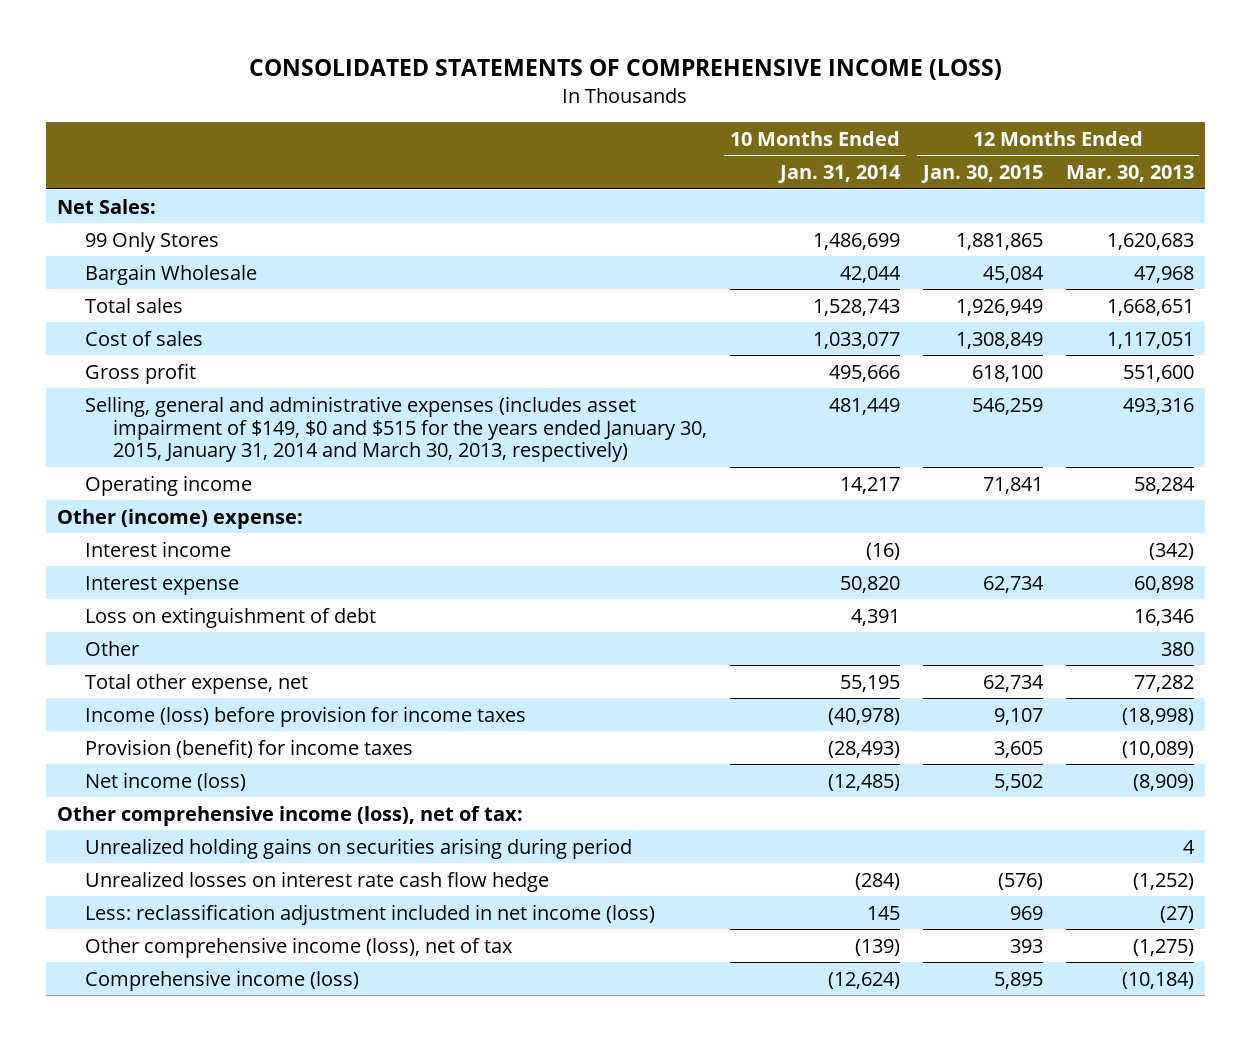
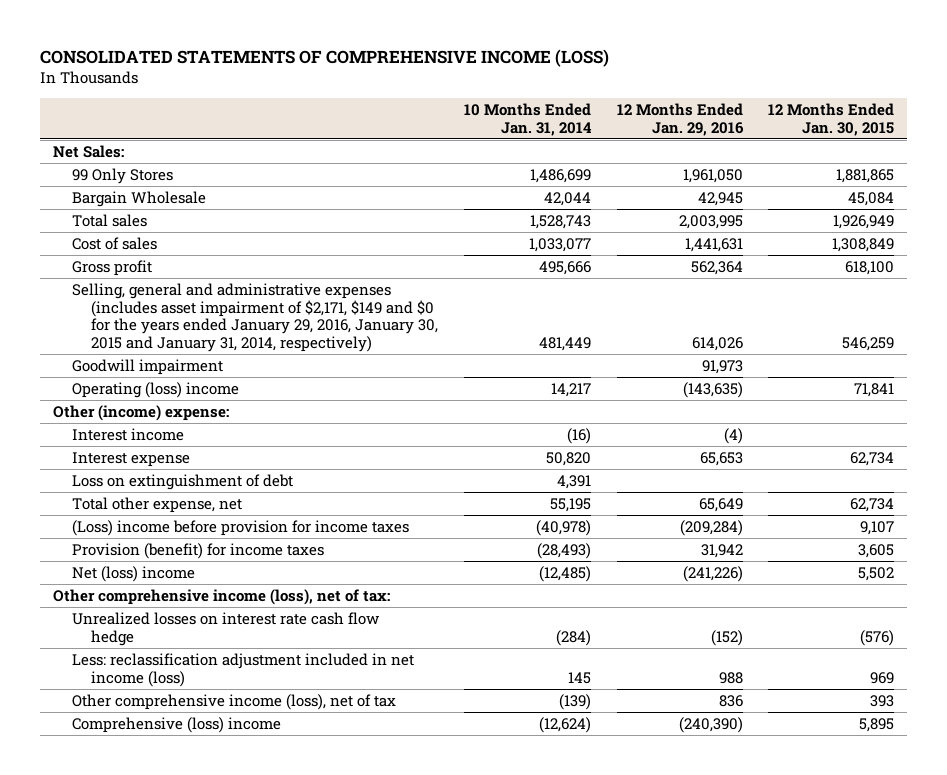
[1065,165,1194,183] Mar. 30, 2013 -> none
none -> [616,102,744,136] 12 Months Ended Jan. 29, 2016
[85,395,707,463] Selling, general and administrative expenses (includes asset impairment of $149, $0 and $515 for the years ended January 30, 2015, January 31, 2014 and March 30, 2013, respectively) -> [72,283,439,352] Selling, general and administrative expenses (includes asset impairment of $2,171, $149 and $0 for the years ended January 29, 2016, January 30, 2015 and January 31, 2014, respectively)
none -> [72,359,224,376] Goodwill impairment
[85,474,253,496] Operating income -> [72,382,240,399] Operating (loss) income
[85,640,140,656] Other -> none
[85,705,527,727] Income (loss) before provision for income taxes -> [72,520,410,537] (Loss) income before provision for income taxes
[85,771,247,791] Net income (loss) -> [72,566,196,583] Net (loss) income
[85,837,633,859] Unrealized holding gains on securities arising during period -> none
[85,969,360,991] Comprehensive income (loss) -> [72,717,282,734] Comprehensive (loss) income

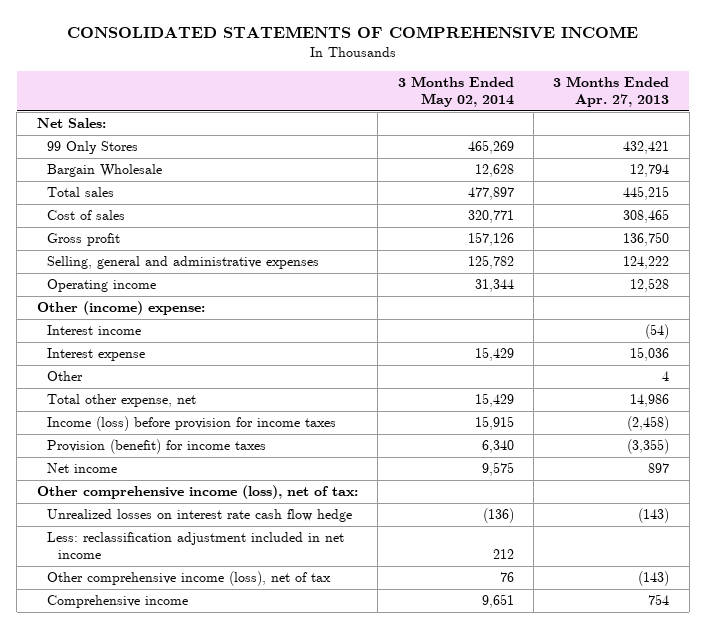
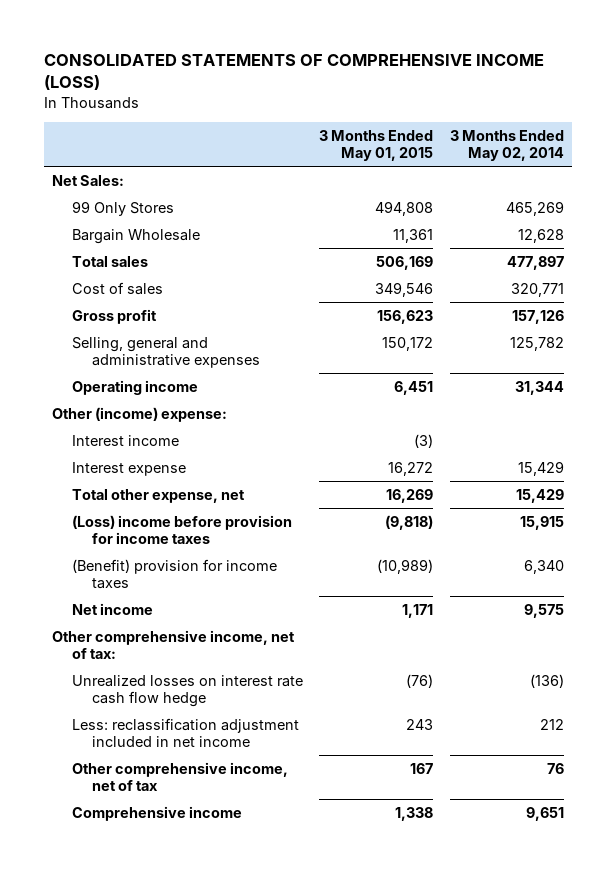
[67,26,639,40] CONSOLIDATED STATEMENTS OF COMPREHENSIVE INCOME -> [44,54,545,91] CONSOLIDATED STATEMENTS OF COMPREHENSIVE INCOME (LOSS)
[553,76,670,107] 3 Months Ended Apr. 27, 2013 -> none
none -> [319,129,434,161] 3 Months Ended May 01, 2015
[47,371,84,382] Other -> none
[47,416,337,432] Income (loss) before provision for income taxes -> [71,514,292,544] (Loss) income before provision for income taxes
[47,439,267,455] Provision (benefit) for income taxes -> [71,558,277,589] (Benefit) provision for income taxes
[36,485,358,500] Other comprehensive income (loss), net of tax: -> [52,629,296,659] Other comprehensive income, net of tax:
[47,571,332,587] Other comprehensive income (loss), net of tax -> [71,761,288,791] Other comprehensive income, net of tax

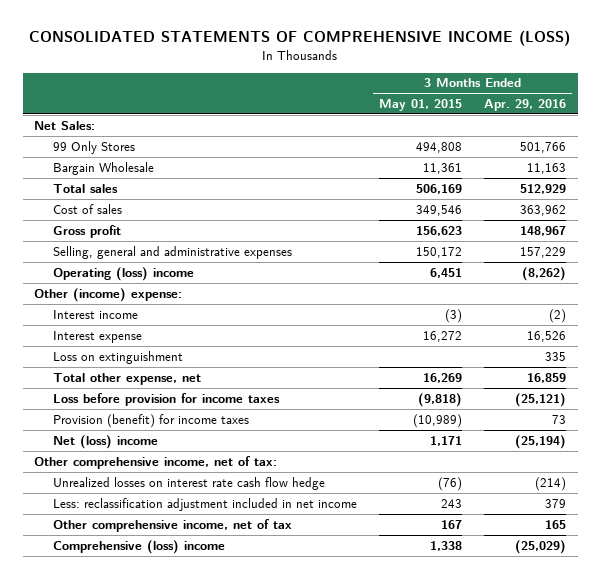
[450,129,565,161] 3 Months Ended May 02, 2014 -> none
none -> [484,99,567,112] Apr. 29, 2016
[71,379,198,395] Operating income -> [52,266,194,281] Operating (loss) income
none -> [52,350,183,364] Loss on extinguishment
[71,514,292,544] (Loss) income before provision for income taxes -> [52,392,280,406] Loss before provision for income taxes
[71,558,277,589] (Benefit) provision for income taxes -> [52,413,249,428] Provision (benefit) for income taxes
[71,602,153,615] Net income -> [52,434,158,449] Net (loss) income
[71,805,242,821] Comprehensive income -> [52,539,225,554] Comprehensive (loss) income

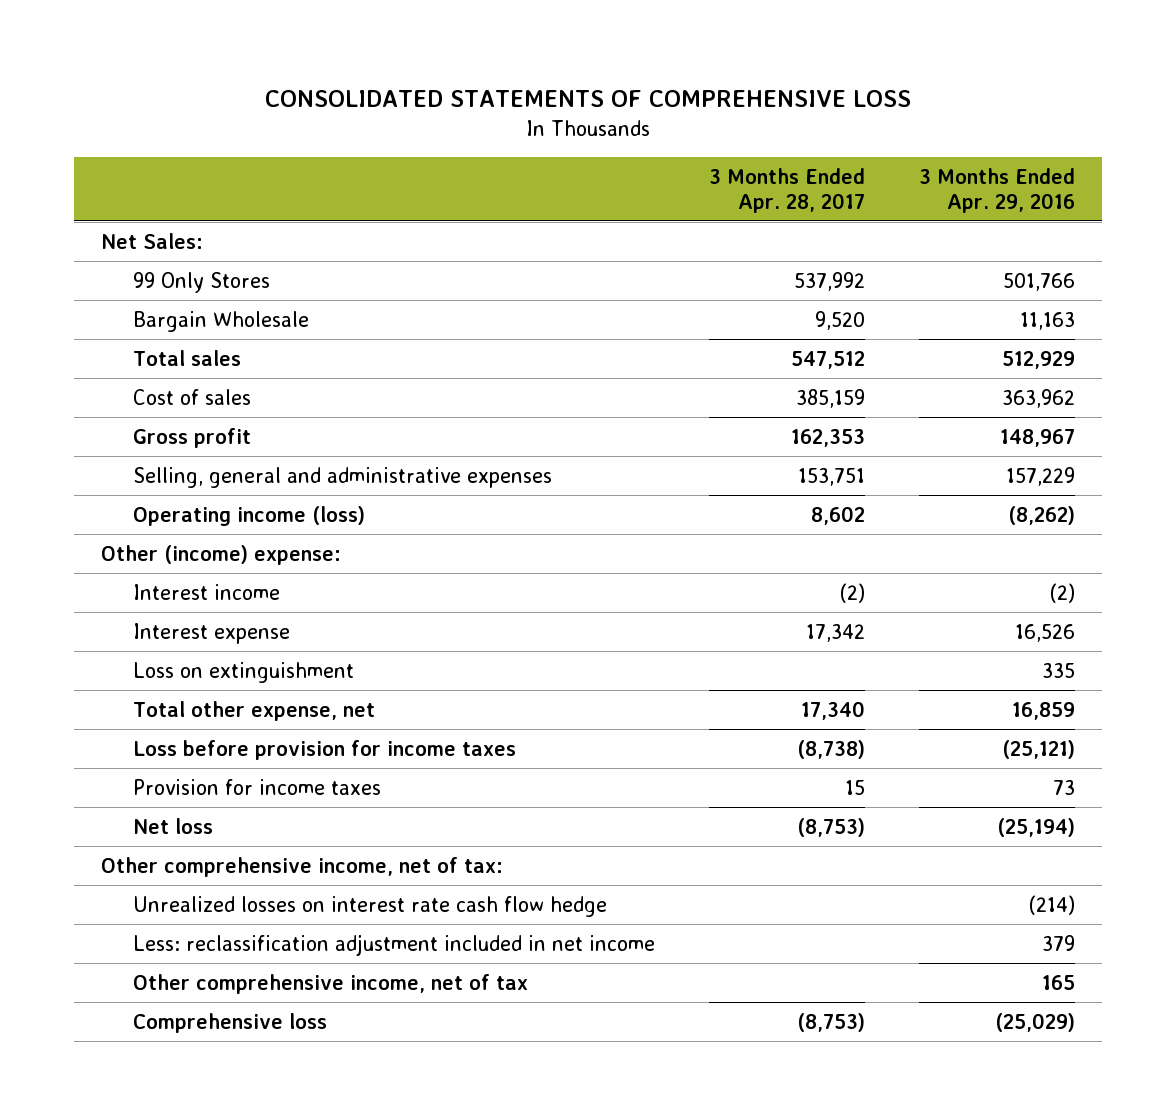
[29,30,571,47] CONSOLIDATED STATEMENTS OF COMPREHENSIVE INCOME (LOSS) -> [265,90,912,108] CONSOLIDATED STATEMENTS OF COMPREHENSIVE LOSS
[379,99,463,112] May 01, 2015 -> none
none -> [709,167,866,213] 3 Months Ended Apr. 28, 2017
[52,266,194,281] Operating (loss) income -> [133,505,366,526] Operating income (loss)
[52,413,249,428] Provision (benefit) for income taxes -> [133,778,382,795] Provision for income taxes
[52,434,158,449] Net (loss) income -> [133,817,214,834] Net loss
[52,539,225,554] Comprehensive (loss) income -> [133,1012,328,1033] Comprehensive loss

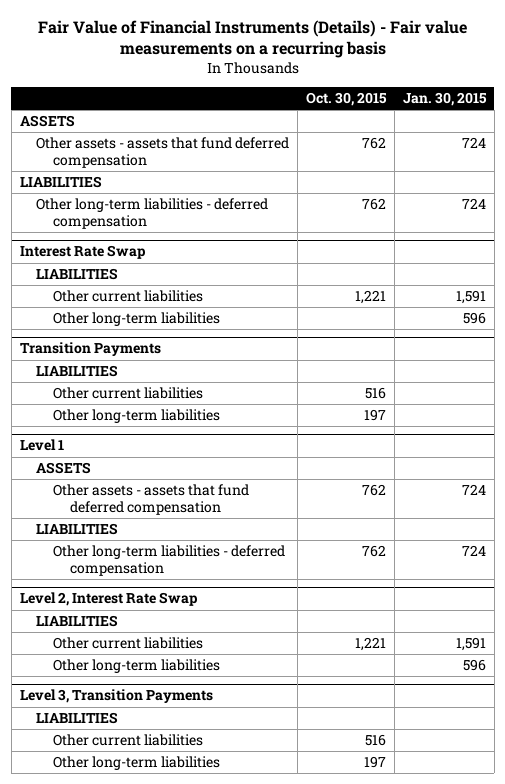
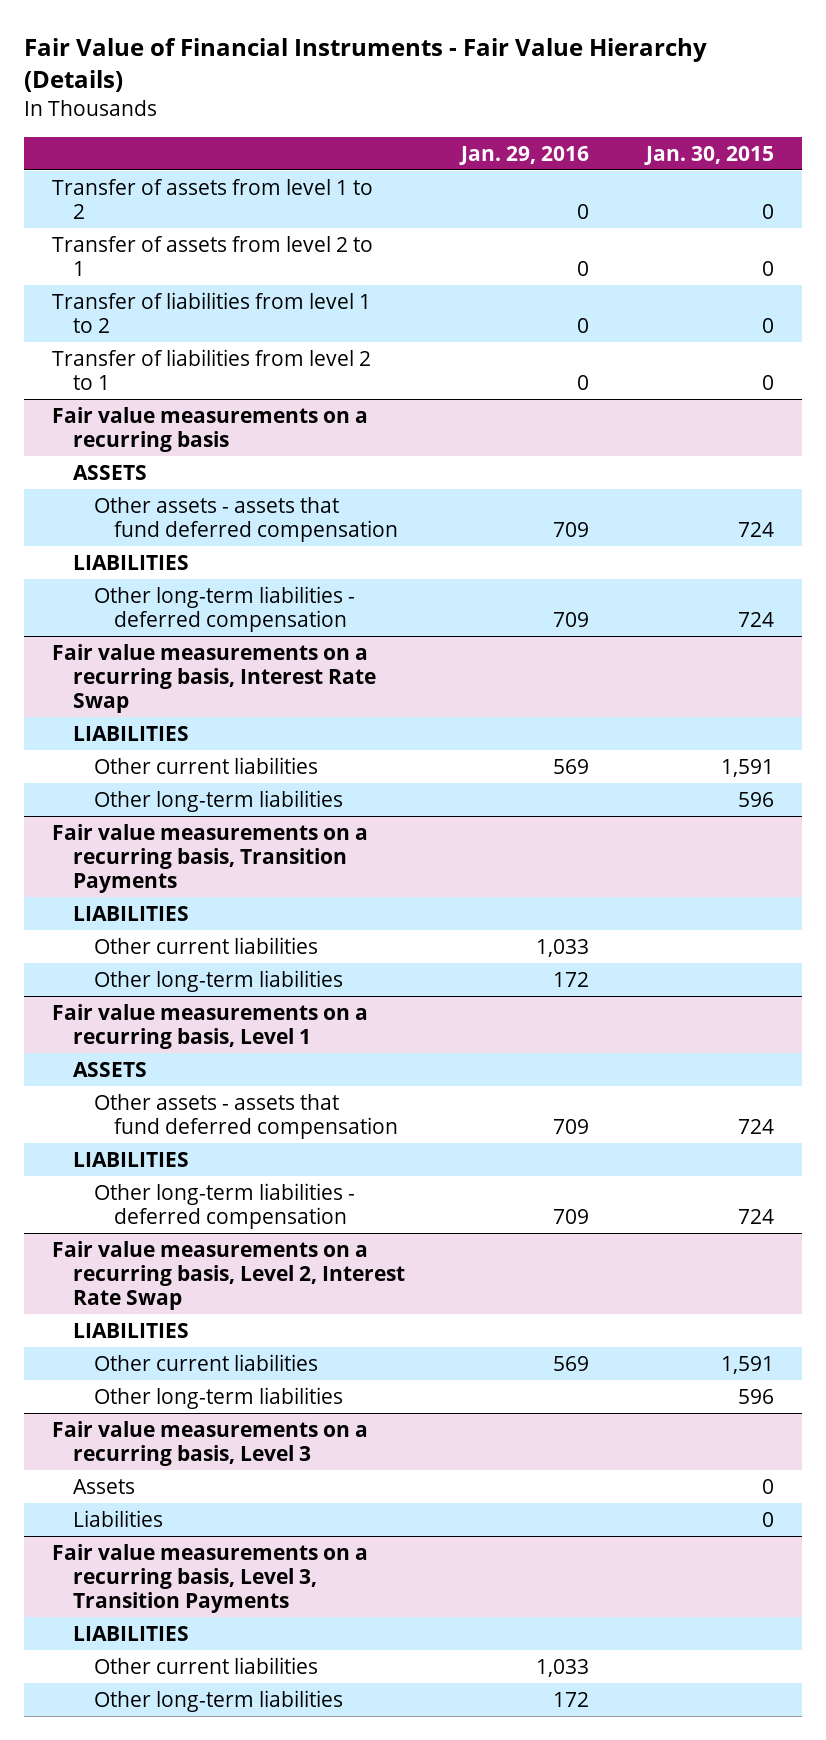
[37,19,467,59] Fair Value of Financial Instruments (Details) - Fair value measurements on a recurring basis -> [23,38,707,93] Fair Value of Financial Instruments - Fair Value Hierarchy (Details)
[306,92,388,107] Oct. 30, 2015 -> none
none -> [459,145,590,165] Jan. 29, 2016
none -> [52,178,374,219] Transfer of assets from level 1 to 2
none -> [52,235,374,276] Transfer of assets from level 2 to 1
none -> [52,291,372,333] Transfer of liabilities from level 1 to 2
none -> [52,348,372,390] Transfer of liabilities from level 2 to 1
none -> [52,406,369,452] Fair value measurements on a recurring basis
[19,245,146,260] Interest Rate Swap -> none
none -> [52,643,376,713] Fair value measurements on a recurring basis, Interest Rate Swap
[19,342,161,357] Transition Payments -> none
none -> [52,823,369,893] Fair value measurements on a recurring basis, Transition Payments
[19,439,64,452] Level 1 -> none
none -> [52,1003,369,1049] Fair value measurements on a recurring basis, Level 1
[19,592,198,607] Level 2, Interest Rate Swap -> none
none -> [52,1240,405,1310] Fair value measurements on a recurring basis, Level 2, Interest Rate Swap
[19,689,213,704] Level 3, Transition Payments -> none
none -> [52,1420,369,1466] Fair value measurements on a recurring basis, Level 3
none -> [72,1478,135,1494] Assets
none -> [72,1509,163,1527] Liabilities
none -> [52,1543,369,1613] Fair value measurements on a recurring basis, Level 3, Transition Payments

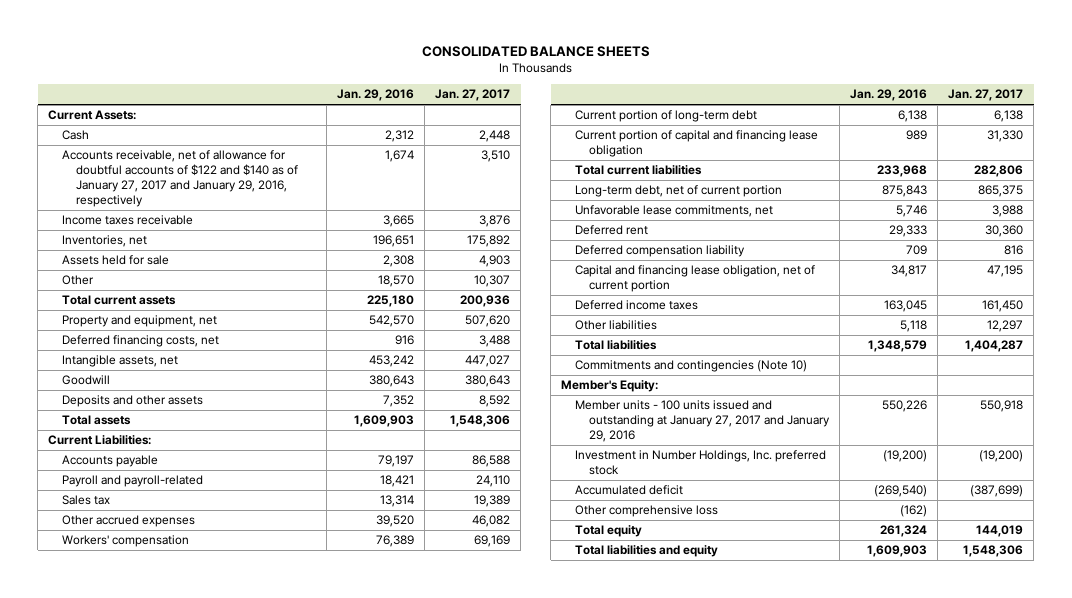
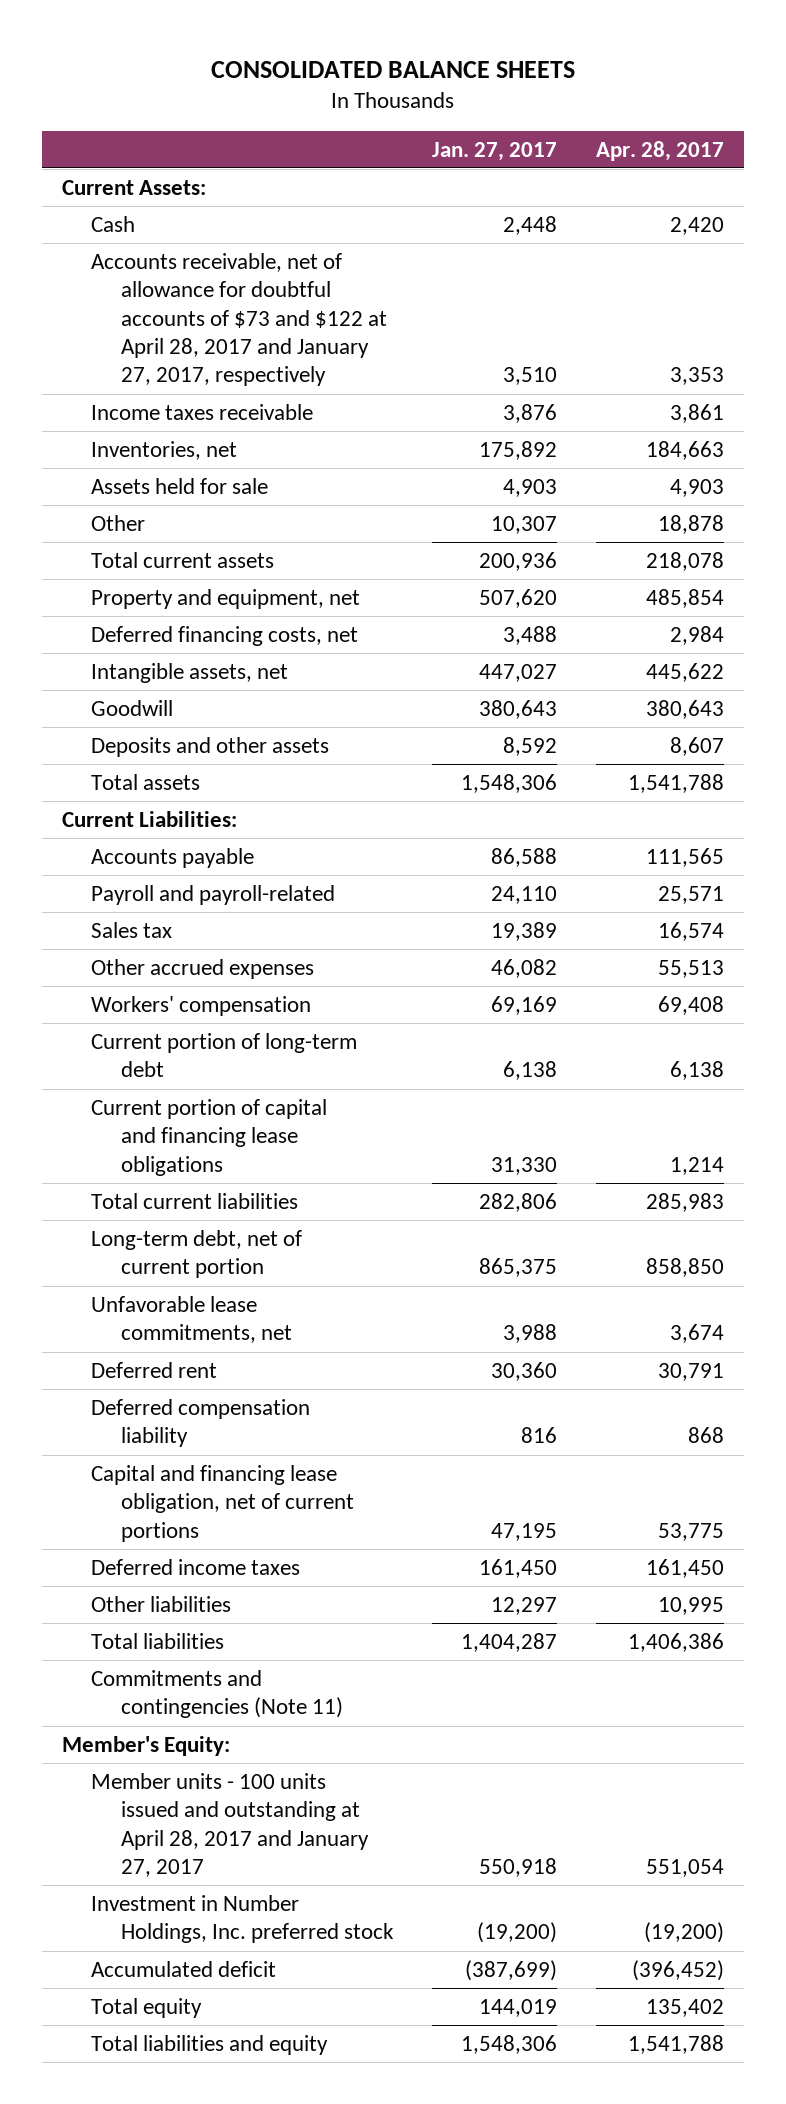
[337,89,415,102] Jan. 29, 2016 -> none
none -> [596,140,725,161] Apr. 28, 2017
[62,150,299,207] Accounts receivable, net of allowance for doubtful accounts of $122 and $140 as of January 27, 2017 and January 29, 2016, respectively -> [91,253,387,387] Accounts receivable, net of allowance for doubtful accounts of $73 and $122 at April 28, 2017 and January 27, 2017, respectively
[575,130,819,158] Current portion of capital and financing lease obligation -> [91,1099,328,1176] Current portion of capital and financing lease obligations
[575,265,816,293] Capital and financing lease obligation, net of current portion -> [91,1465,354,1542] Capital and financing lease obligation, net of current portions
[575,360,808,373] Commitments and contingencies (Note 10) -> [91,1670,343,1719] Commitments and contingencies (Note 11)
[575,400,831,443] Member units - 100 units issued and outstanding at January 27, 2017 and January 29, 2016 -> [91,1773,369,1877] Member units - 100 units issued and outstanding at April 28, 2017 and January 27, 2017
[575,505,719,518] Other comprehensive loss -> none

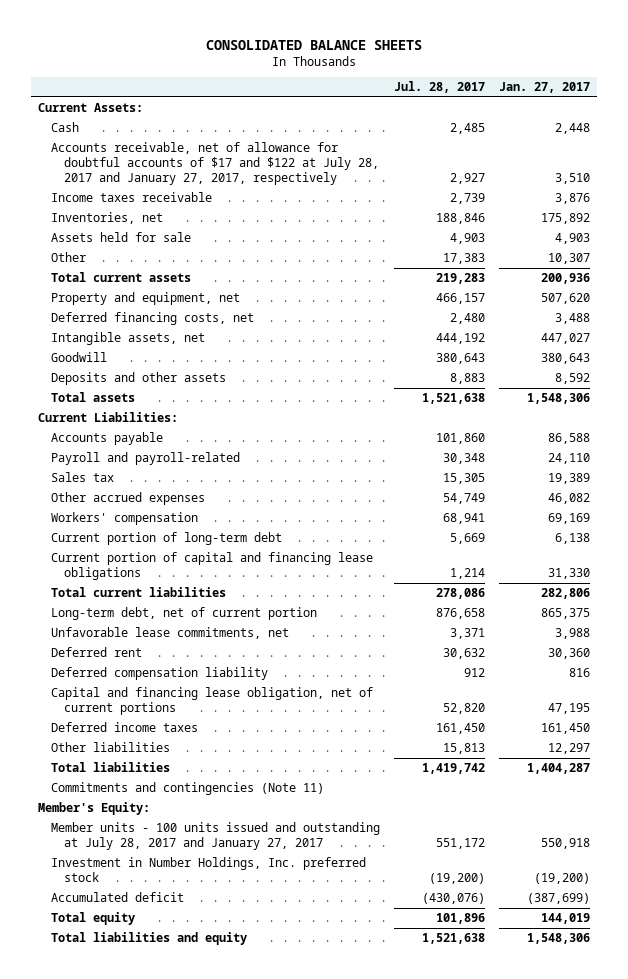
[596,140,725,161] Apr. 28, 2017 -> none
none -> [394,81,486,94] Jul. 28, 2017
[91,253,387,387] Accounts receivable, net of allowance for doubtful accounts of $73 and $122 at April 28, 2017 and January 27, 2017, respectively -> [51,142,380,186] Accounts receivable, net of allowance for doubtful accounts of $17 and $122 at July 28, 2017 and January 27, 2017, respectively
[91,1773,369,1877] Member units - 100 units issued and outstanding at April 28, 2017 and January 27, 2017 -> [51,822,381,851] Member units - 100 units issued and outstanding at July 28, 2017 and January 27, 2017

